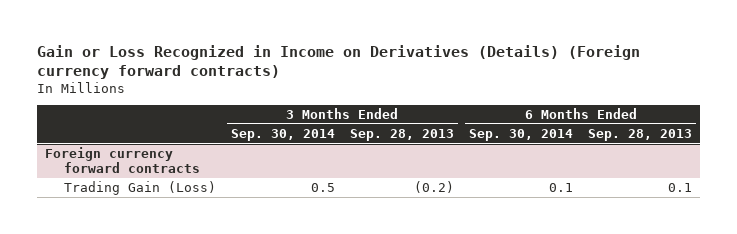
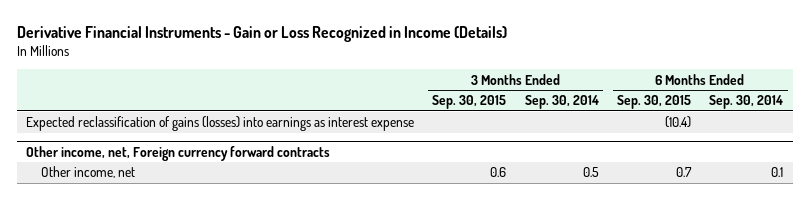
[37,44,641,80] Gain or Loss Recognized in Income on Derivatives (Details) (Foreign currency forward contracts) -> [16,25,507,42] Derivative Financial Instruments - Gain or Loss Recognized in Income (Details)
[349,128,454,141] Sep. 28, 2013 -> none
[588,128,693,141] Sep. 28, 2013 -> none
none -> [432,95,507,110] Sep. 30, 2015
none -> [617,95,692,110] Sep. 30, 2015
none -> [26,116,415,132] Expected reclassification of gains (losses) into earnings as interest expense
[44,146,200,173] Foreign currency forward contracts -> [26,145,331,161] Other income, net, Foreign currency forward contracts
[63,180,216,195] Trading Gain (Loss) -> [40,166,135,179] Other income, net

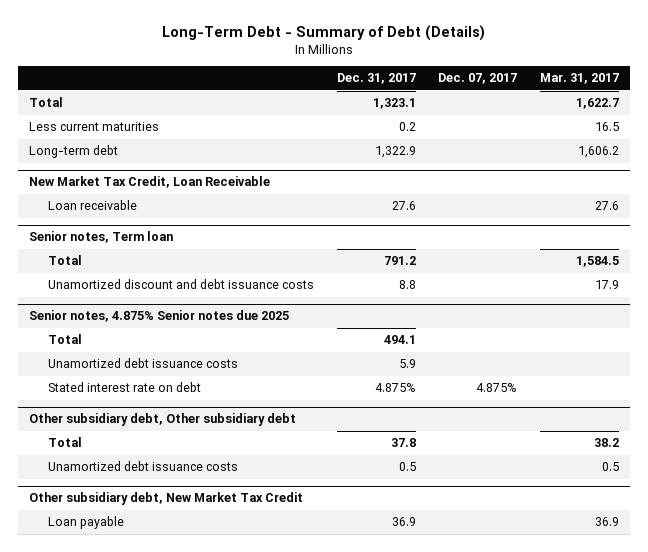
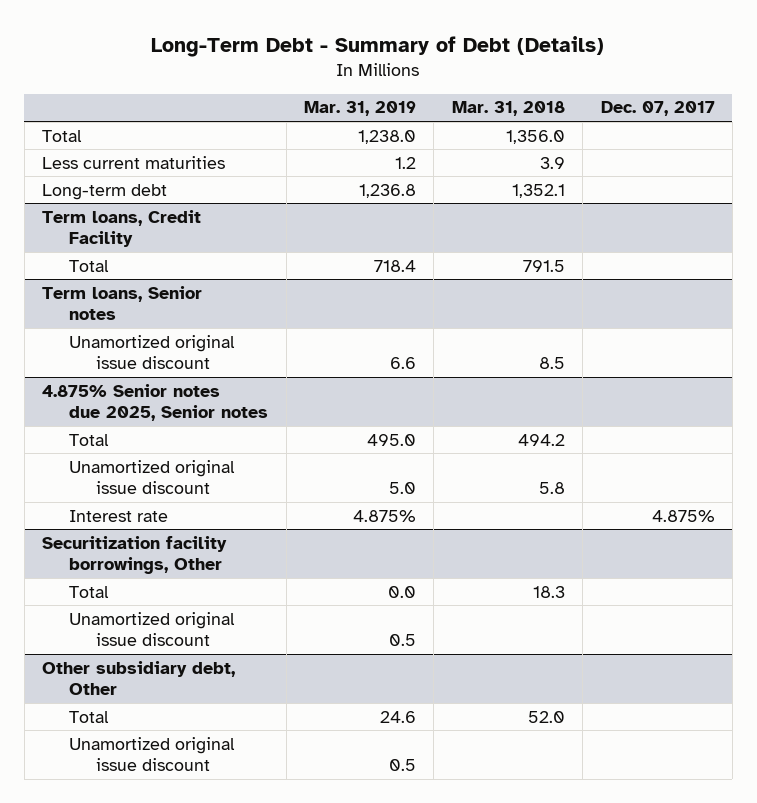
[336,73,416,85] Dec. 31, 2017 -> none
[539,73,619,85] Mar. 31, 2017 -> none
none -> [304,101,417,117] Mar. 31, 2019
none -> [451,101,565,117] Mar. 31, 2018
[28,176,270,189] New Market Tax Credit, Loan Receivable -> none
[48,200,138,211] Loan receivable -> none
[48,255,83,266] Total -> none
[48,279,315,290] Unamortized discount and debt issuance costs -> none
none -> [42,209,202,248] Term loans, Credit Facility
none -> [69,259,110,272] Total
[28,231,173,244] Senior notes, Term loan -> [42,285,203,321] Term loans, Senior notes
none -> [69,334,236,370] Unamortized original issue discount
[28,310,289,323] Senior notes, 4.875% Senior notes due 2025 -> [42,383,269,422] 4.875% Senior notes due 2025, Senior notes
[48,358,239,369] Unamortized debt issuance costs -> none
none -> [69,459,236,495] Unamortized original issue discount
[48,382,202,393] Stated interest rate on debt -> [69,509,169,522] Interest rate
none -> [42,535,228,575] Securitization facility borrowings, Other
none -> [69,585,110,598] Total
none -> [69,611,236,647] Unamortized original issue discount
[28,413,296,427] Other subsidiary debt, Other subsidiary debt -> [42,660,236,696] Other subsidiary debt, Other
[48,461,239,472] Unamortized debt issuance costs -> none
[28,492,303,506] Other subsidiary debt, New Market Tax Credit -> none
[48,516,125,530] Loan payable -> none
none -> [69,736,236,772] Unamortized original issue discount

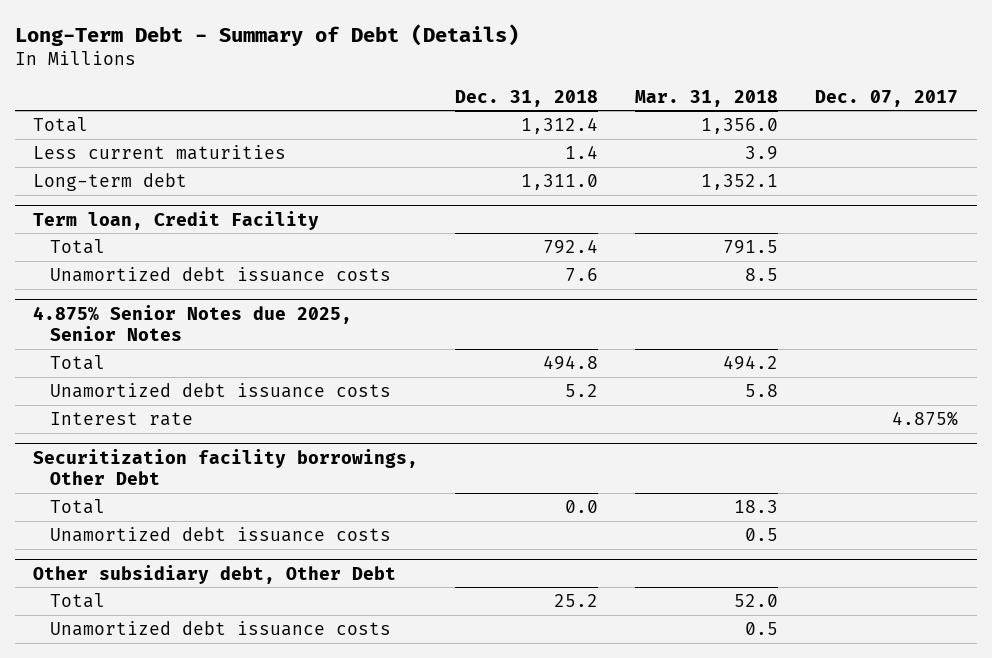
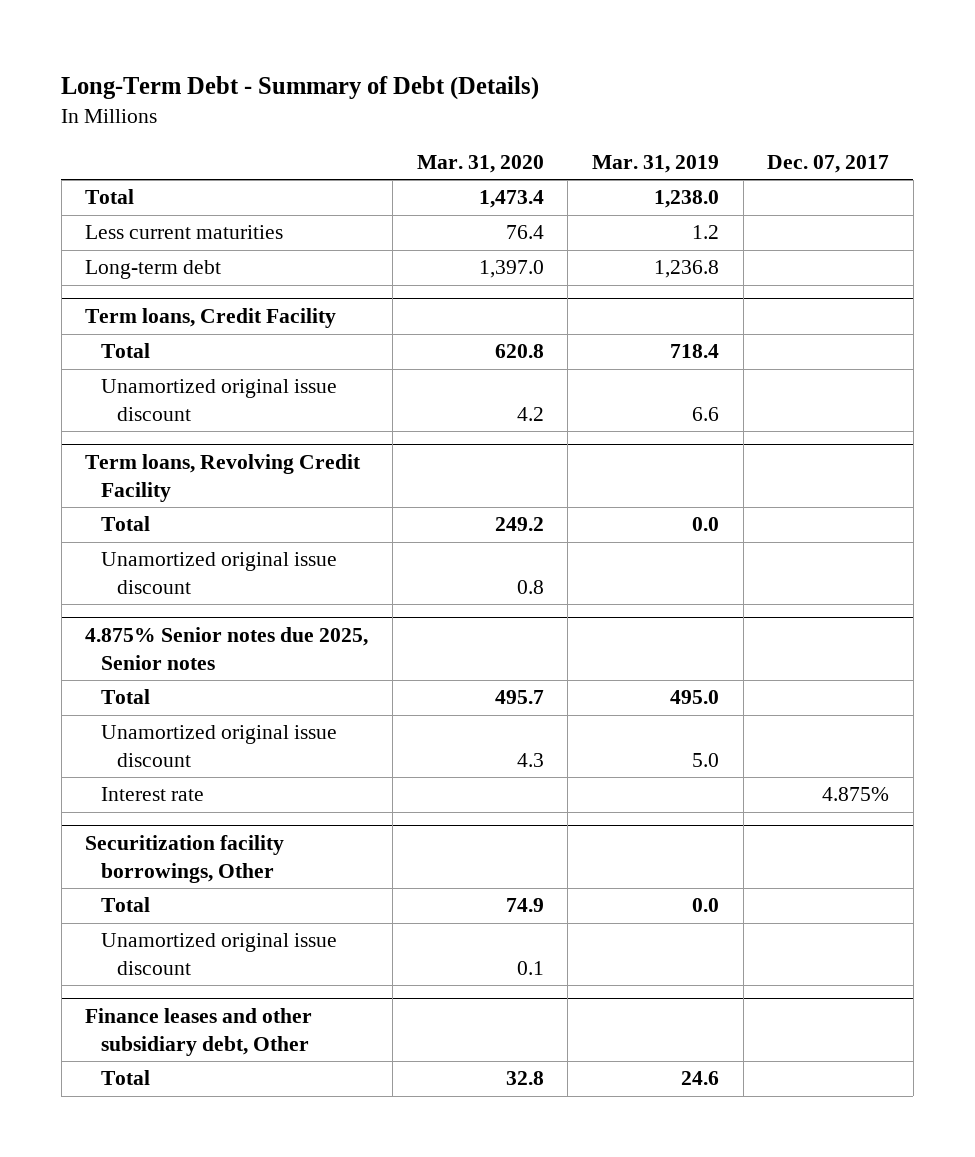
[455,89,599,107] Dec. 31, 2018 -> none
[635,89,779,107] Mar. 31, 2018 -> none
none -> [416,154,544,173] Mar. 31, 2020
none -> [591,154,719,173] Mar. 31, 2019
[33,210,320,230] Term loan, Credit Facility -> [85,308,337,329] Term loans, Credit Facility
[49,266,391,282] Unamortized debt issuance costs -> [101,379,338,421] Unamortized original issue discount
none -> [85,454,362,502] Term loans, Revolving Credit Facility
none -> [101,516,151,532] Total
none -> [101,552,338,594] Unamortized original issue discount
[33,304,353,341] 4.875% Senior Notes due 2025, Senior Notes -> [85,627,369,670] 4.875% Senior notes due 2025, Senior notes
[49,382,391,398] Unamortized debt issuance costs -> [101,725,338,767] Unamortized original issue discount
[33,448,419,485] Securitization facility borrowings, Other Debt -> [85,835,285,883] Securitization facility borrowings, Other
[49,526,391,542] Unamortized debt issuance costs -> [101,933,338,975] Unamortized original issue discount
[33,564,397,584] Other subsidiary debt, Other Debt -> [85,1008,313,1056] Finance leases and other subsidiary debt, Other
[49,620,391,636] Unamortized debt issuance costs -> none

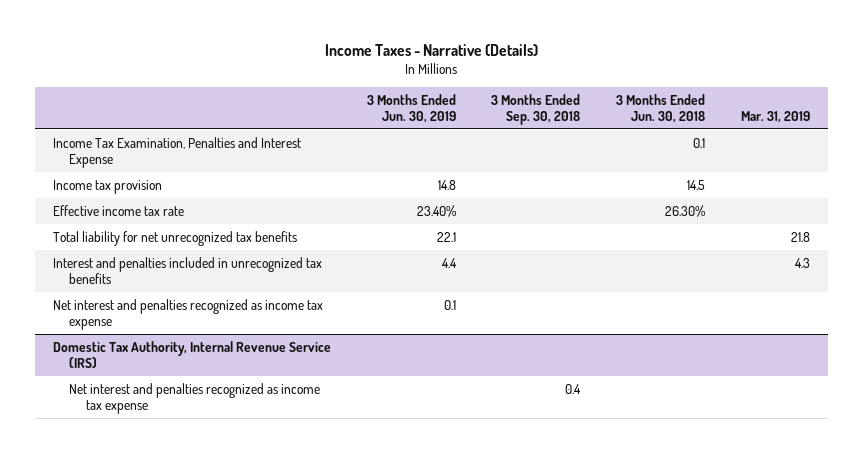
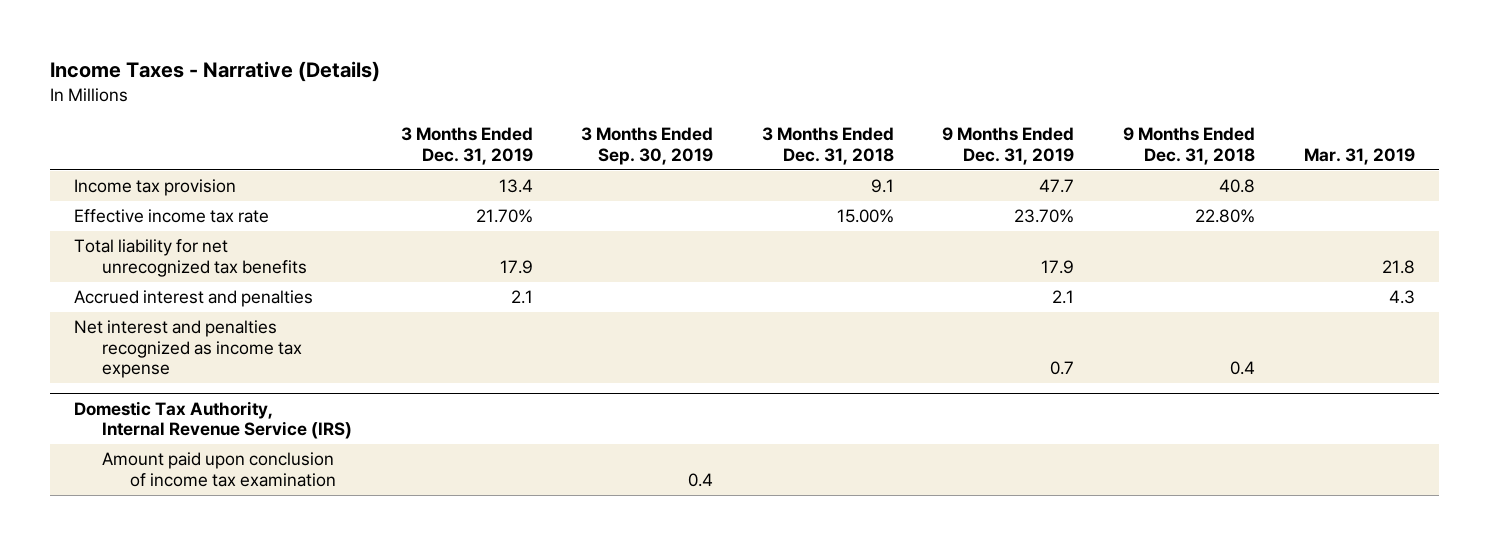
[366,93,456,123] 3 Months Ended Jun. 30, 2019 -> none
[491,93,581,125] 3 Months Ended Sep. 30, 2018 -> none
[616,93,706,123] 3 Months Ended Jun. 30, 2018 -> none
none -> [400,127,533,165] 3 Months Ended Dec. 31, 2019
none -> [581,127,714,165] 3 Months Ended Sep. 30, 2019
none -> [761,127,894,165] 3 Months Ended Dec. 31, 2018
none -> [942,127,1075,165] 9 Months Ended Dec. 31, 2019
none -> [1123,127,1256,165] 9 Months Ended Dec. 31, 2018
[52,136,301,168] Income Tax Examination, Penalties and Interest Expense -> none
[52,256,322,284] Interest and penalties included in unrecognized tax benefits -> [74,290,314,308] Accrued interest and penalties
[69,382,321,414] Net interest and penalties recognized as income tax expense -> [101,452,336,487] Amount paid upon conclusion of income tax examination

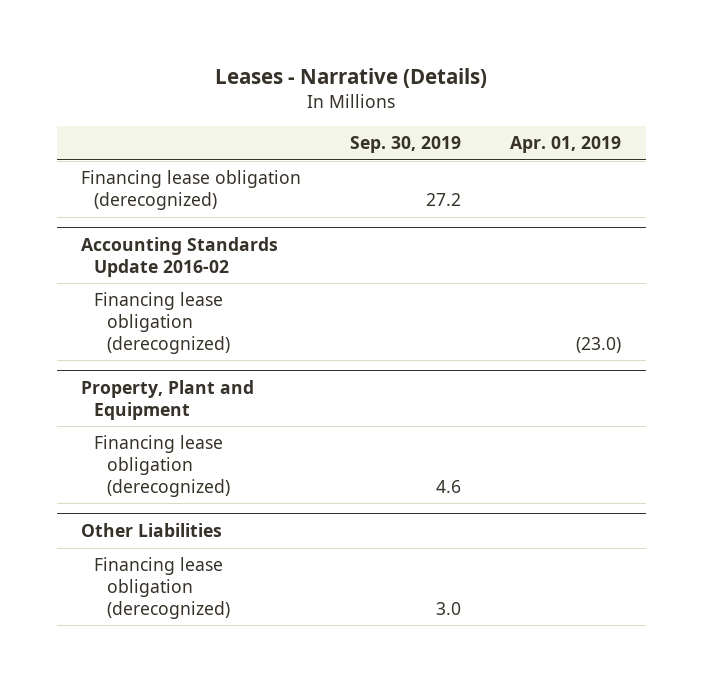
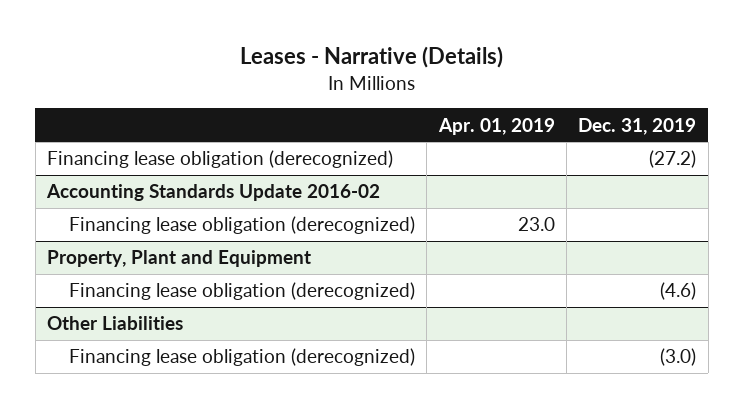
[350,135,462,153] Sep. 30, 2019 -> none
none -> [578,117,697,135] Dec. 31, 2019
[576,336,622,353] (23.0) -> [517,217,555,232] 23.0

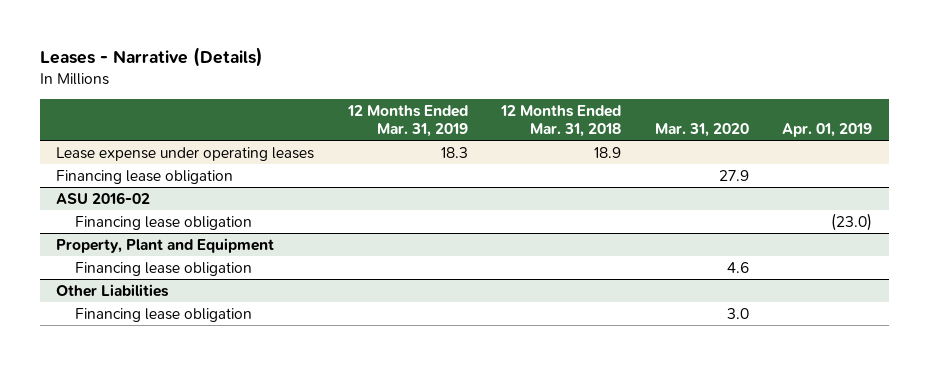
[578,117,697,135] Dec. 31, 2019 -> none
none -> [346,105,468,137] 12 Months Ended Mar. 31, 2019
none -> [500,105,622,137] 12 Months Ended Mar. 31, 2018
none -> [654,122,749,137] Mar. 31, 2020
none -> [56,146,315,161] Lease expense under operating leases
[47,150,394,169] Financing lease obligation (derecognized) -> [56,169,234,184] Financing lease obligation
[46,184,381,202] Accounting Standards Update 2016-02 -> [56,191,151,204] ASU 2016-02
[68,216,415,235] Financing lease obligation (derecognized) -> [75,215,253,230] Financing lease obligation
[517,217,555,232] 23.0 -> [831,212,873,231] (23.0)
[68,282,415,301] Financing lease obligation (derecognized) -> [75,261,253,276] Financing lease obligation
[68,348,415,367] Financing lease obligation (derecognized) -> [75,307,253,322] Financing lease obligation

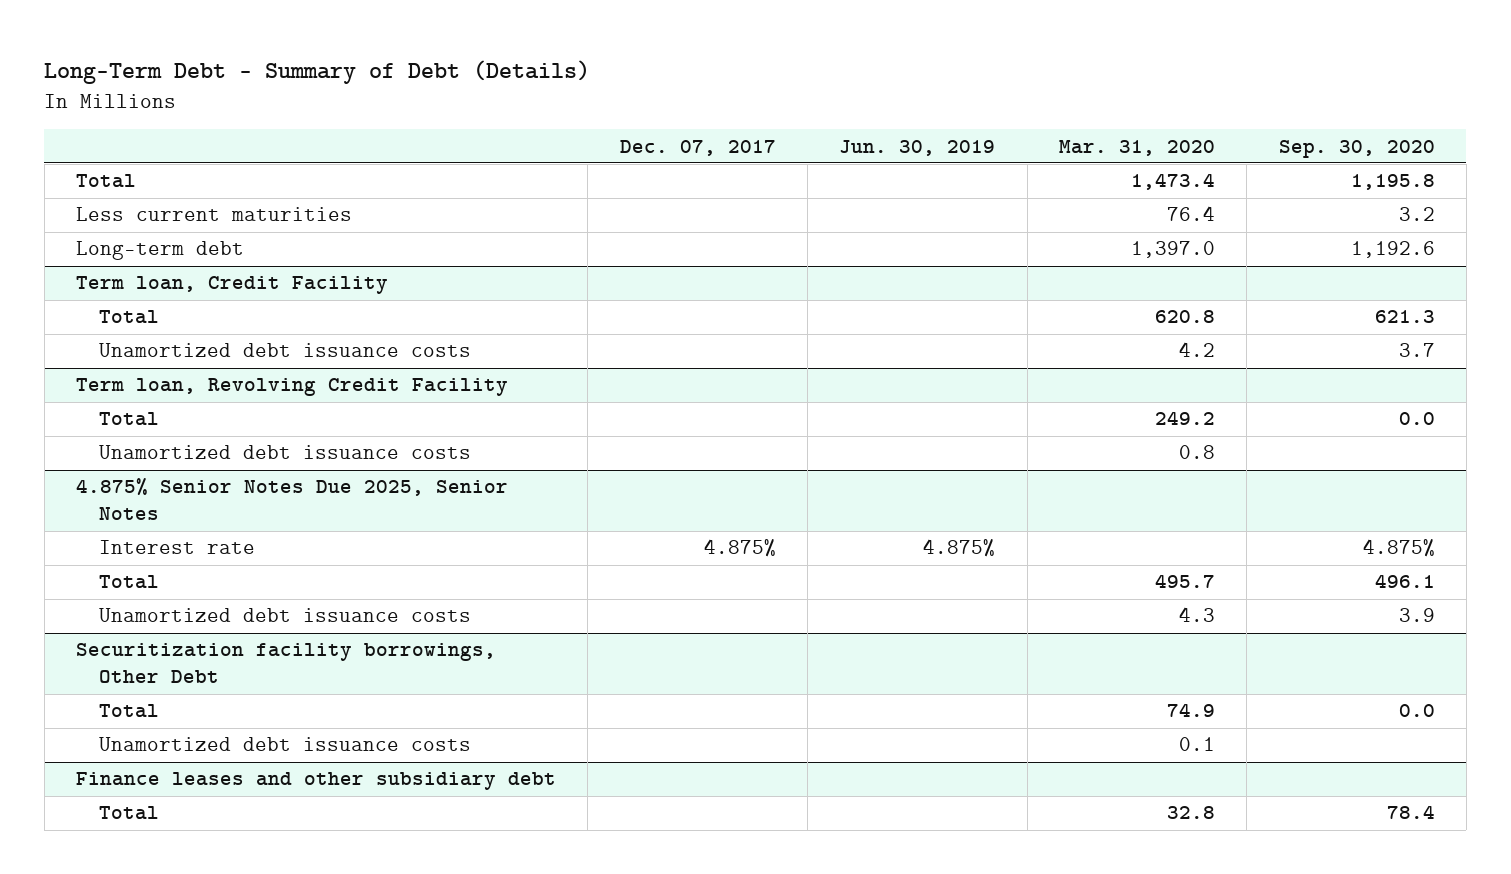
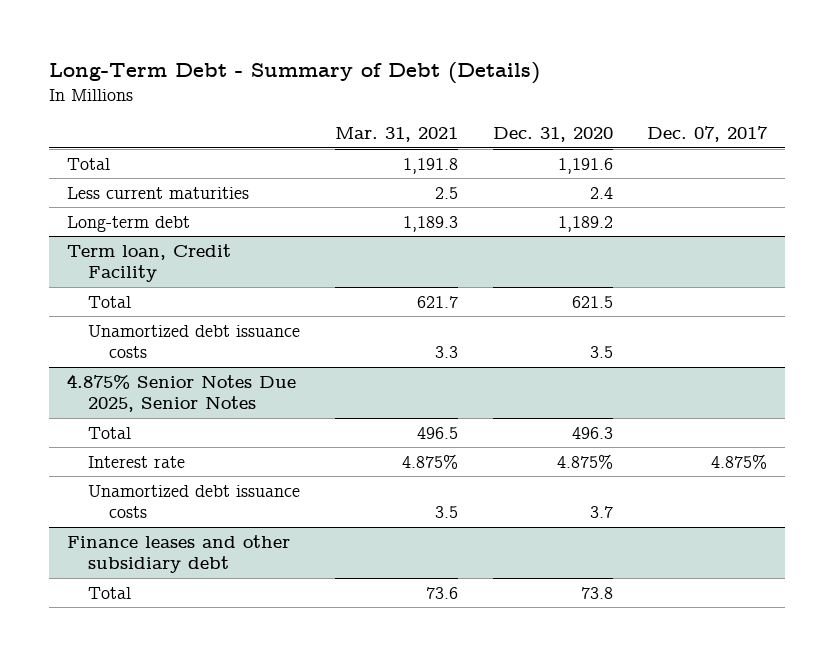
[839,139,996,156] Jun. 30, 2019 -> none
[1058,139,1215,156] Mar. 31, 2020 -> none
[1278,139,1435,158] Sep. 30, 2020 -> none
none -> [334,127,458,143] Mar. 31, 2021
none -> [492,127,613,143] Dec. 31, 2020
[76,378,509,397] Term loan, Revolving Credit Facility -> none
[99,412,160,427] Total -> none
[99,445,472,460] Unamortized debt issuance costs -> none
[99,540,256,555] Interest rate -> [87,455,185,468] Interest rate
[76,643,497,684] Securitization facility borrowings, Other Debt -> none
[99,704,160,719] Total -> none
[99,737,472,752] Unamortized debt issuance costs -> none

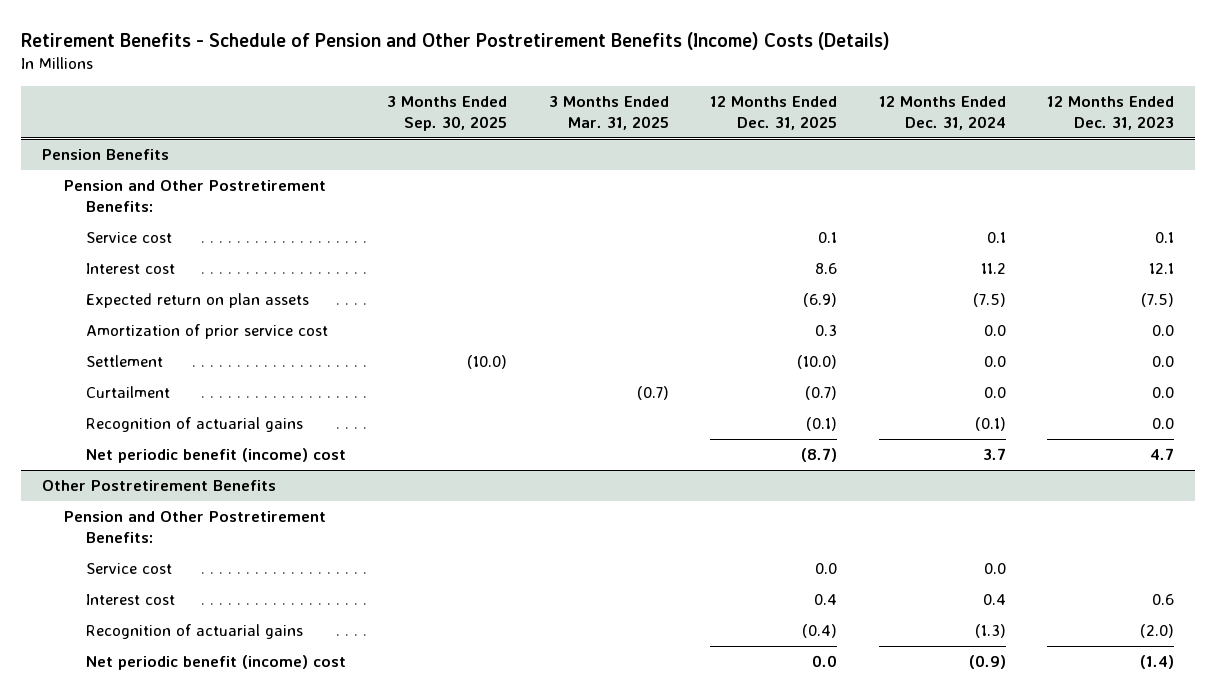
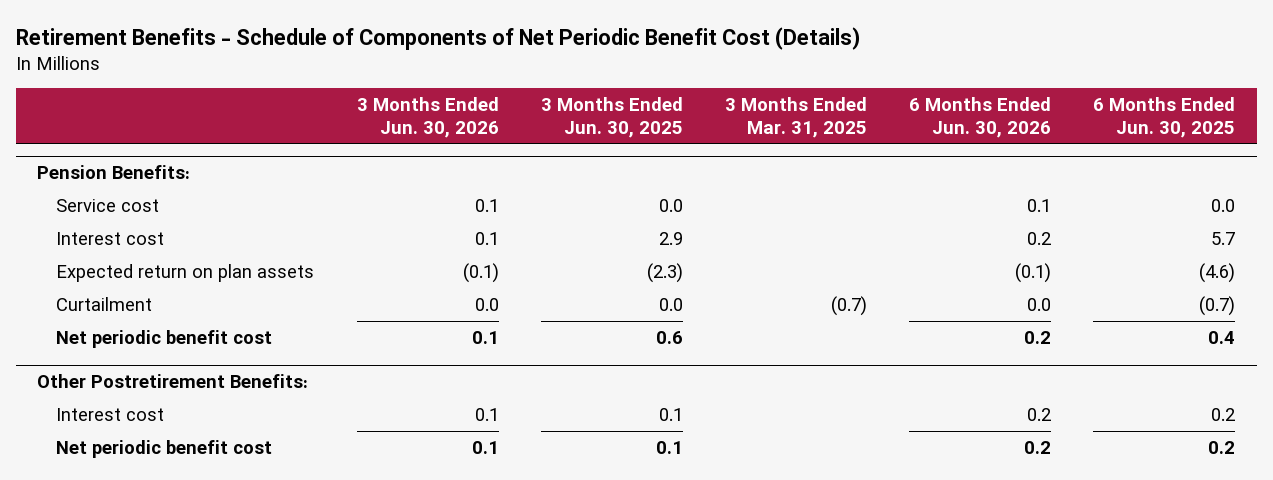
[21,31,891,50] Retirement Benefits - Schedule of Pension and Other Postretirement Benefits (Income) Costs (Details) -> [16,26,861,50] Retirement Benefits - Schedule of Components of Net Periodic Benefit Cost (Details)
[387,95,508,131] 3 Months Ended Sep. 30, 2025 -> none
[710,95,838,130] 12 Months Ended Dec. 31, 2025 -> none
[878,95,1006,130] 12 Months Ended Dec. 31, 2024 -> none
[1047,95,1175,130] 12 Months Ended Dec. 31, 2023 -> none
none -> [356,97,499,138] 3 Months Ended Jun. 30, 2026
none -> [540,97,683,138] 3 Months Ended Jun. 30, 2025
none -> [909,97,1052,138] 6 Months Ended Jun. 30, 2026
none -> [1093,97,1236,138] 6 Months Ended Jun. 30, 2025
[63,180,326,213] Pension and Other Postretirement Benefits: -> none
[41,149,169,161] Pension Benefits -> [37,165,191,180] Pension Benefits:
[85,324,328,340] Amortization of prior service cost -> none
[85,355,163,368] Settlement -> none
[85,417,303,433] Recognition of actuarial gains -> none
[63,511,326,544] Pension and Other Postretirement Benefits: -> none
[85,563,172,575] Service cost -> none
[85,448,346,464] Net periodic benefit (income) cost -> [56,330,273,349] Net periodic benefit cost
[41,480,276,492] Other Postretirement Benefits -> [37,374,309,389] Other Postretirement Benefits:
[85,624,303,640] Recognition of actuarial gains -> none
[85,655,346,671] Net periodic benefit (income) cost -> [56,440,273,459] Net periodic benefit cost

